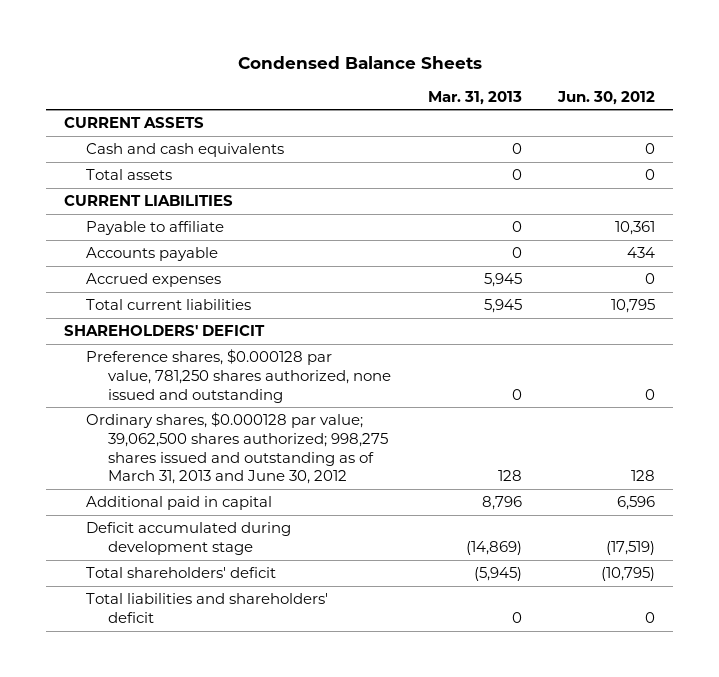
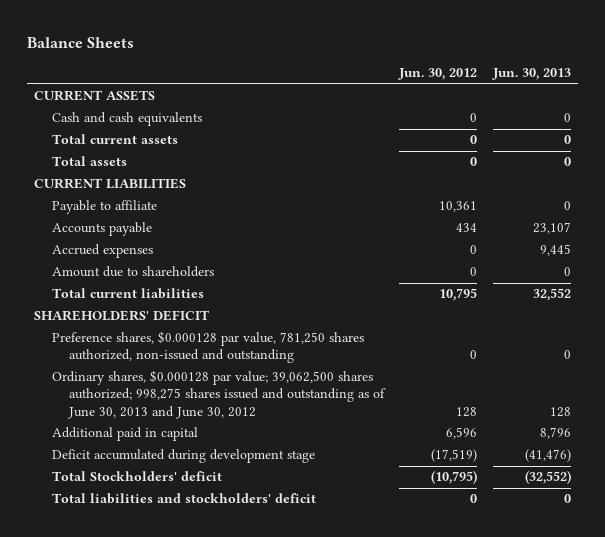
[237,55,482,69] Condensed Balance Sheets -> [26,36,134,48] Balance Sheets
[427,90,522,105] Mar. 31, 2013 -> none
none -> [491,68,571,81] Jun. 30, 2013
none -> [51,134,178,145] Total current assets
none -> [51,266,214,278] Amount due to shareholders
[86,349,392,403] Preference shares, $0.000128 par value, 781,250 shares authorized, none issued and outstanding -> [51,331,364,364] Preference shares, $0.000128 par value, 781,250 shares authorized, non-issued and outstanding
[86,412,389,485] Ordinary shares, $0.000128 par value; 39,062,500 shares authorized; 998,275 shares issued and outstanding as of March 31, 2013 and June 30, 2012 -> [51,370,386,419] Ordinary shares, $0.000128 par value; 39,062,500 shares authorized; 998,275 shares issued and outstanding as of June 30, 2013 and June 30, 2012
[86,567,277,579] Total shareholders' deficit -> [51,471,222,482] Total Stockholders' deficit
[86,593,329,623] Total liabilities and shareholders' deficit -> [51,493,316,505] Total liabilities and stockholders' deficit

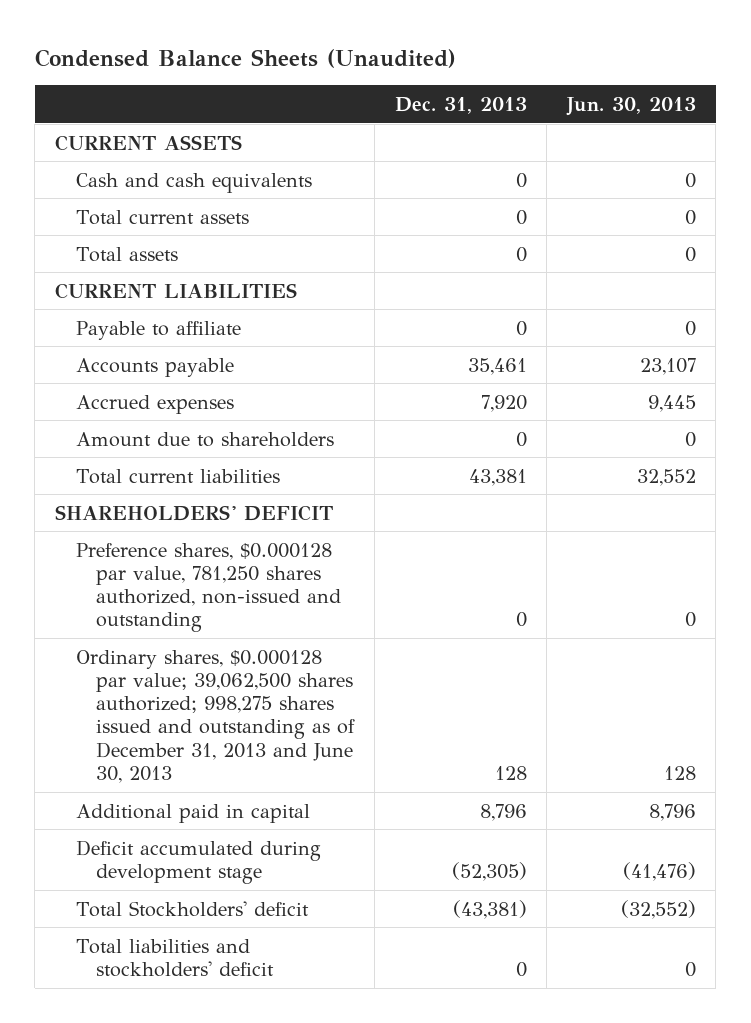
[26,36,134,48] Balance Sheets -> [34,48,456,68] Condensed Balance Sheets (Unaudited)
[398,68,478,81] Jun. 30, 2012 -> none
none -> [394,96,527,114] Dec. 31, 2013
[51,370,386,419] Ordinary shares, $0.000128 par value; 39,062,500 shares authorized; 998,275 shares issued and outstanding as of June 30, 2013 and June 30, 2012 -> [75,649,356,784] Ordinary shares, $0.000128 par value; 39,062,500 shares authorized; 998,275 shares issued and outstanding as of December 31, 2013 and June 30, 2013

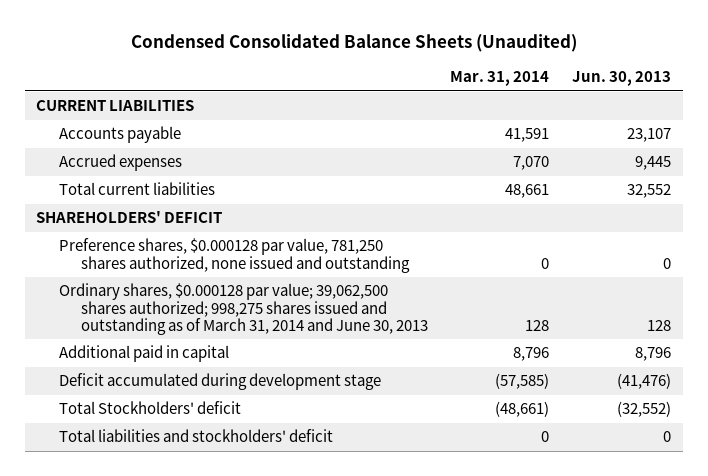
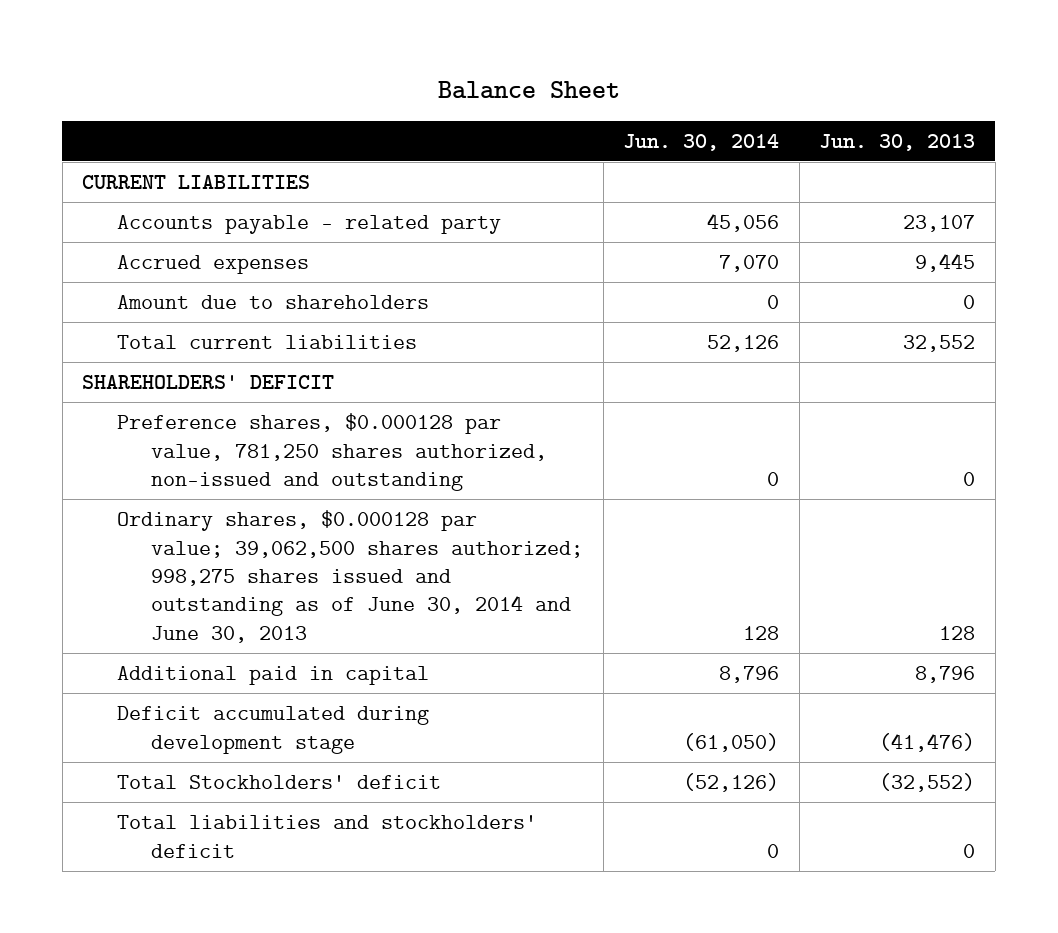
[130,34,577,53] Condensed Consolidated Balance Sheets (Unaudited) -> [437,80,620,99] Balance Sheet
[450,71,550,87] Mar. 31, 2014 -> none
none -> [623,133,780,151] Jun. 30, 2014
[58,126,181,144] Accounts payable -> [116,215,501,235] Accounts payable - related party
none -> [116,295,429,310] Amount due to shareholders
[58,238,410,273] Preference shares, $0.000128 par value, 781,250 shares authorized, none issued and outstanding -> [116,413,547,491] Preference shares, $0.000128 par value, 781,250 shares authorized, non-issued and outstanding
[58,283,428,335] Ordinary shares, $0.000128 par value; 39,062,500 shares authorized; 998,275 shares issued and outstanding as of March 31, 2014 and June 30, 2013 -> [116,510,583,643] Ordinary shares, $0.000128 par value; 39,062,500 shares authorized; 998,275 shares issued and outstanding as of June 30, 2014 and June 30, 2013

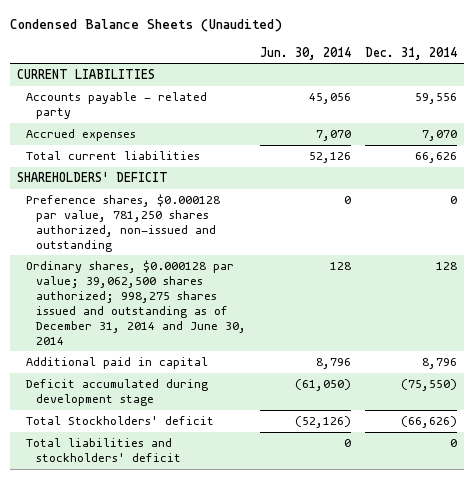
[437,80,620,99] Balance Sheet -> [9,19,282,33] Condensed Balance Sheets (Unaudited)
[819,133,976,151] Jun. 30, 2013 -> none
none -> [364,46,457,60] Dec. 31, 2014
[116,295,429,310] Amount due to shareholders -> none
[116,510,583,643] Ordinary shares, $0.000128 par value; 39,062,500 shares authorized; 998,275 shares issued and outstanding as of June 30, 2014 and June 30, 2013 -> [26,260,246,345] Ordinary shares, $0.000128 par value; 39,062,500 shares authorized; 998,275 shares issued and outstanding as of December 31, 2014 and June 30, 2014

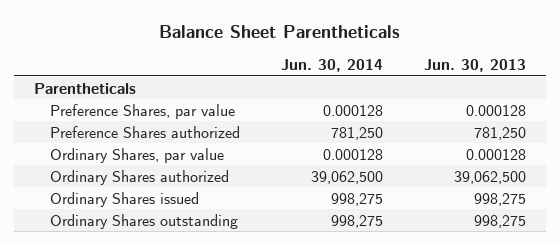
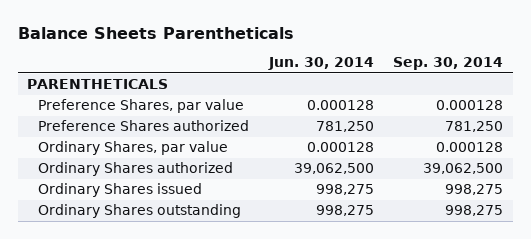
[158,24,400,38] Balance Sheet Parentheticals -> [17,26,294,39] Balance Sheets Parentheticals
[423,59,526,73] Jun. 30, 2013 -> none
none -> [393,57,504,71] Sep. 30, 2014
[33,82,136,94] Parentheticals -> [27,79,169,90] PARENTHETICALS

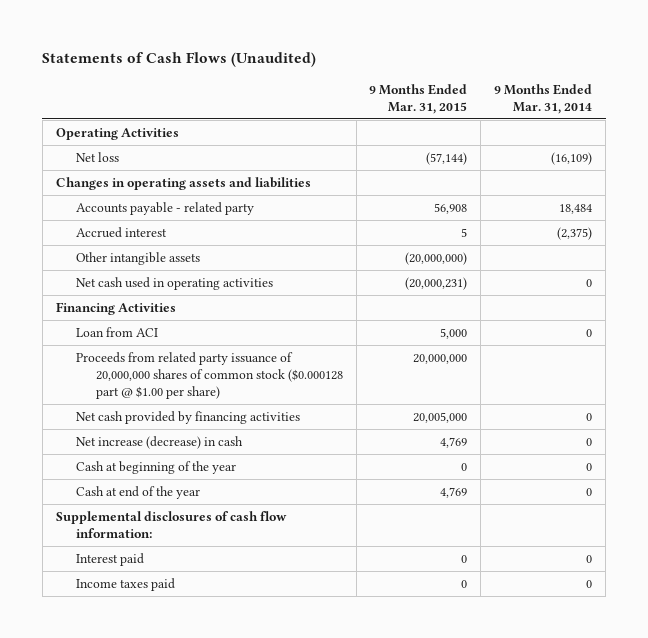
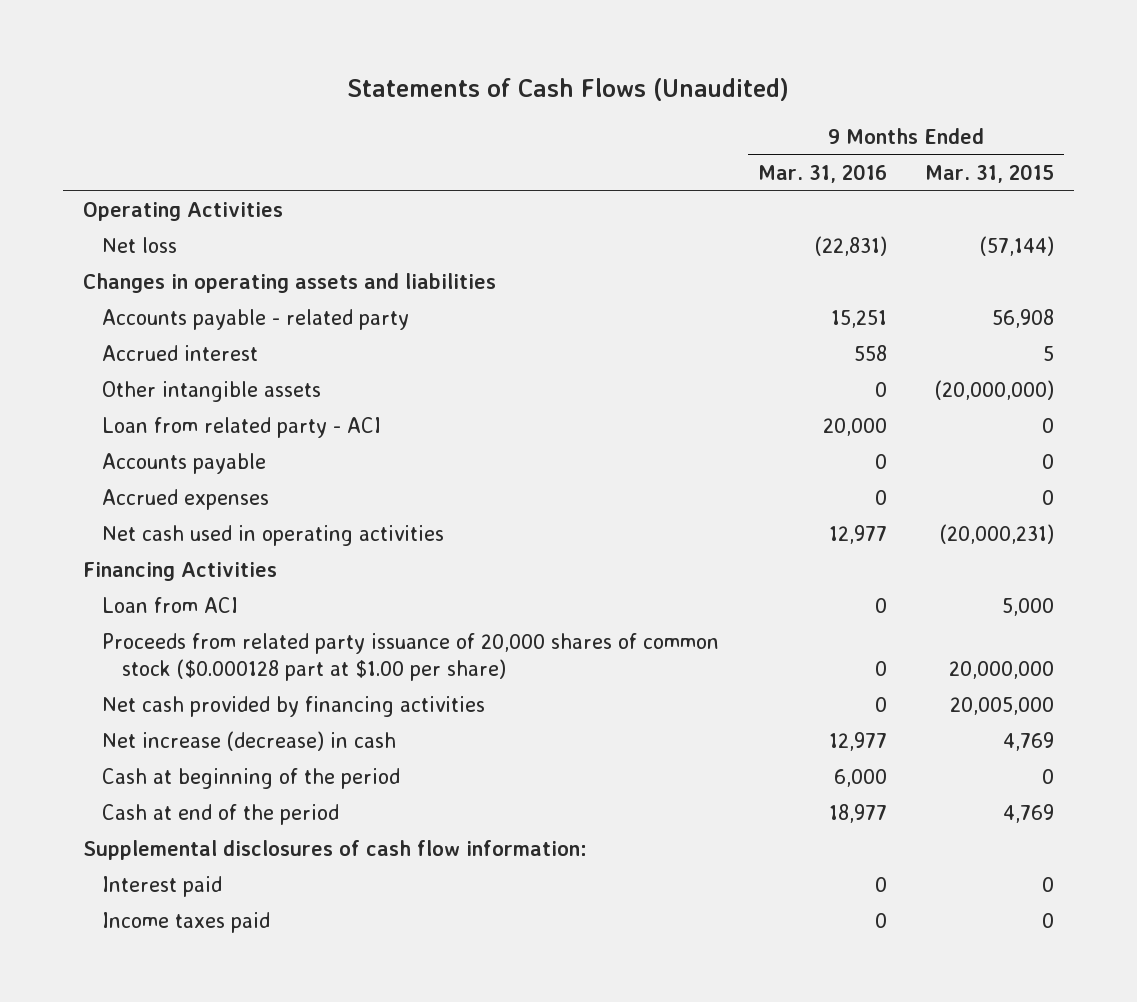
[494,83,593,114] 9 Months Ended Mar. 31, 2014 -> none
none -> [757,164,887,184] Mar. 31, 2016
none -> [102,417,382,439] Loan from related party - ACI
none -> [102,453,267,475] Accounts payable
none -> [102,489,270,511] Accrued expenses
[75,351,343,399] Proceeds from related party issuance of 20,000,000 shares of common stock ($0.000128 part @ $1.00 per share) -> [102,633,720,682] Proceeds from related party issuance of 20,000 shares of common stock ($0.000128 part at $1.00 per share)
[75,460,236,474] Cash at beginning of the year -> [102,768,401,790] Cash at beginning of the period
[75,485,200,499] Cash at end of the year -> [102,804,340,826] Cash at end of the period

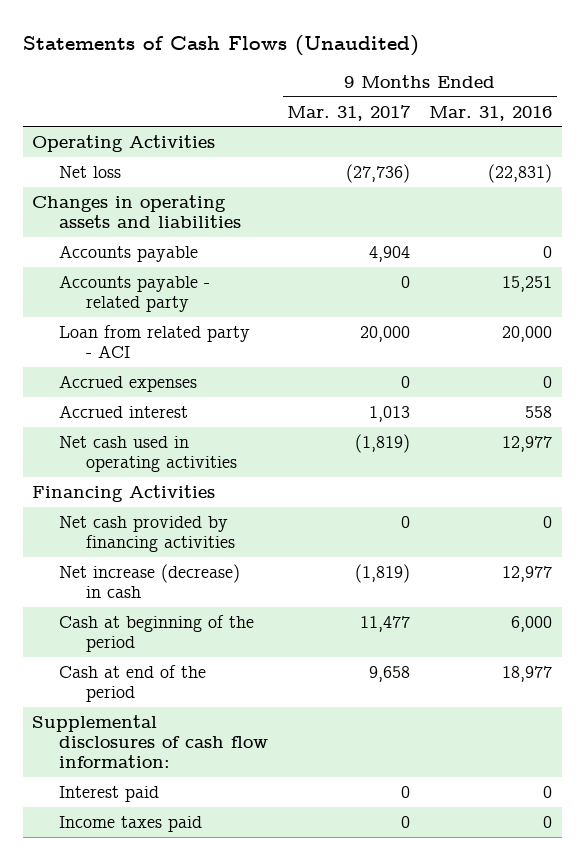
[925,164,1055,184] Mar. 31, 2015 -> none
none -> [287,104,412,121] Mar. 31, 2017
[102,453,267,475] Accounts payable -> [59,244,199,262] Accounts payable
[102,381,322,403] Other intangible assets -> none
[102,345,259,362] Accrued interest -> [59,404,189,418] Accrued interest
[102,597,239,614] Loan from ACI -> none
[102,633,720,682] Proceeds from related party issuance of 20,000 shares of common stock ($0.000128 part at $1.00 per share) -> none

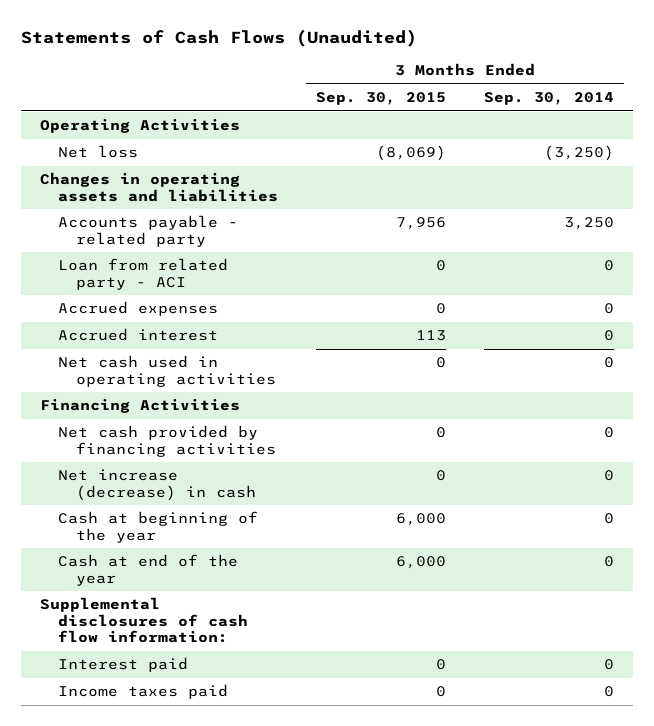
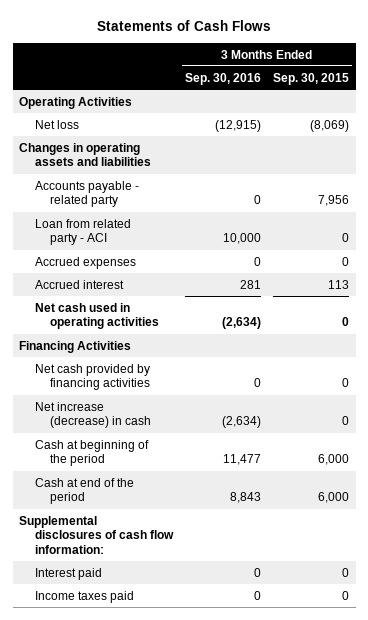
[21,28,418,47] Statements of Cash Flows (Unaudited) -> [97,20,272,32] Statements of Cash Flows
[484,92,615,106] Sep. 30, 2014 -> none
none -> [185,72,262,85] Sep. 30, 2016
[57,511,258,543] Cash at beginning of the year -> [34,439,149,467] Cash at beginning of the period
[57,554,238,586] Cash at end of the year -> [34,477,134,505] Cash at end of the period

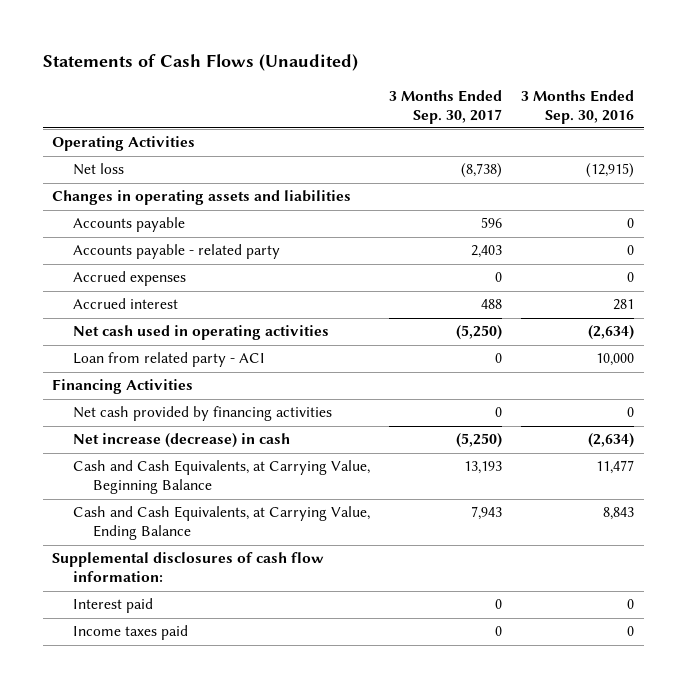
[97,20,272,32] Statements of Cash Flows -> [42,53,358,71] Statements of Cash Flows (Unaudited)
[273,72,350,85] Sep. 30, 2015 -> none
none -> [389,89,503,124] 3 Months Ended Sep. 30, 2017
none -> [72,217,185,233] Accounts payable
[34,218,131,246] Loan from related party - ACI -> [72,352,265,368] Loan from related party - ACI
[34,439,149,467] Cash at beginning of the period -> [72,460,370,495] Cash and Cash Equivalents, at Carrying Value, Beginning Balance
[34,477,134,505] Cash at end of the period -> [72,506,370,541] Cash and Cash Equivalents, at Carrying Value, Ending Balance

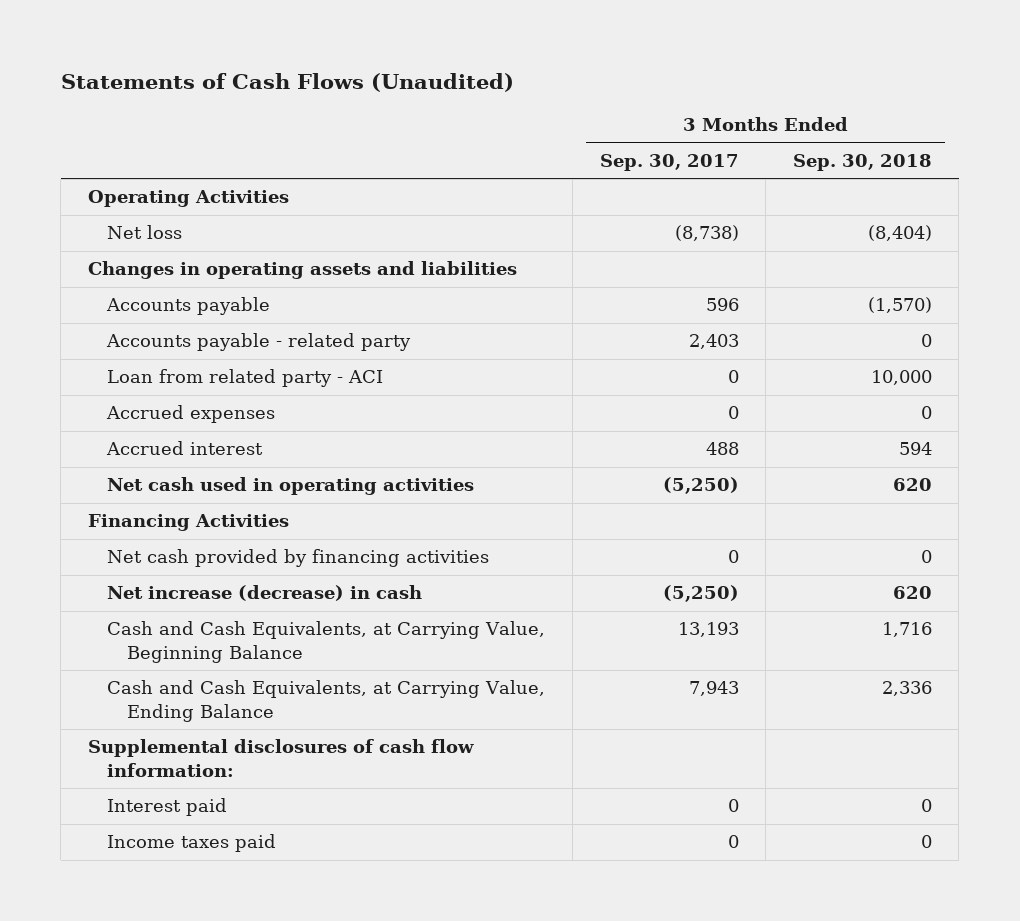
[521,89,635,124] 3 Months Ended Sep. 30, 2016 -> none
none -> [792,154,932,172] Sep. 30, 2018
[72,352,265,368] Loan from related party - ACI -> [107,369,384,388] Loan from related party - ACI

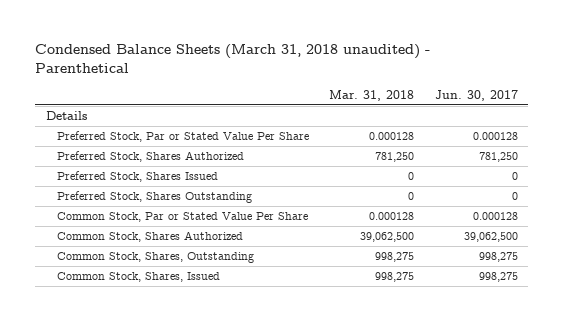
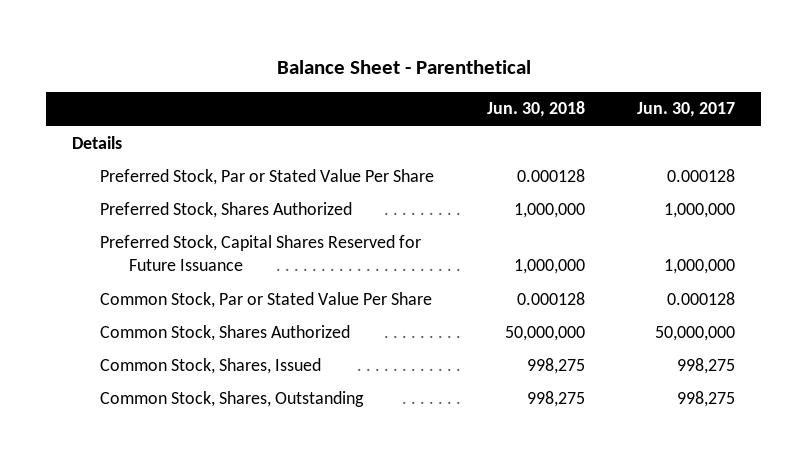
[35,44,431,73] Condensed Balance Sheets (March 31, 2018 unaudited) - Parenthetical -> [276,59,531,74] Balance Sheet - Parenthetical
[329,90,415,102] Mar. 31, 2018 -> none
none -> [486,101,585,118] Jun. 30, 2018
[56,171,218,183] Preferred Stock, Shares Issued -> none
[56,191,252,204] Preferred Stock, Shares Outstanding -> none
[478,152,518,163] 781,250 -> [664,202,736,218] 1,000,000
none -> [100,234,422,271] Preferred Stock, Capital Shares Reserved for Future Issuance
[463,232,518,243] 39,062,500 -> [655,325,736,341] 50,000,000
[56,252,254,264] Common Stock, Shares, Outstanding -> [100,390,365,407] Common Stock, Shares, Outstanding

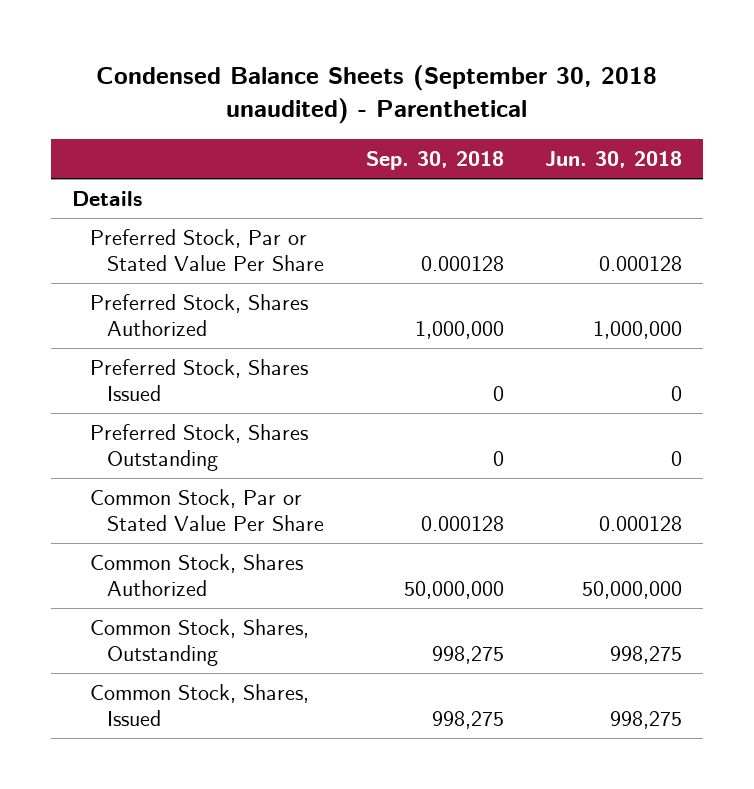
[276,59,531,74] Balance Sheet - Parenthetical -> [96,65,658,125] Condensed Balance Sheets (September 30, 2018 unaudited) - Parenthetical
[637,102,736,118] Jun. 30, 2017 -> none
none -> [365,150,504,170] Sep. 30, 2018
[100,234,422,271] Preferred Stock, Capital Shares Reserved for Future Issuance -> none
none -> [89,359,308,401] Preferred Stock, Shares Issued
none -> [89,424,308,471] Preferred Stock, Shares Outstanding
[100,357,322,374] Common Stock, Shares, Issued -> [89,684,309,726] Common Stock, Shares, Issued

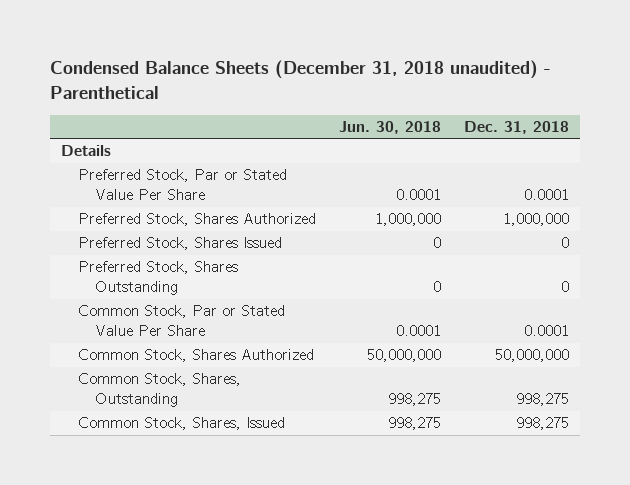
[96,65,658,125] Condensed Balance Sheets (September 30, 2018 unaudited) - Parenthetical -> [49,60,551,99] Condensed Balance Sheets (December 31, 2018 unaudited) - Parenthetical
[365,150,504,170] Sep. 30, 2018 -> none
none -> [464,120,570,134] Dec. 31, 2018
[599,255,683,271] 0.000128 -> [396,189,442,201] 0.0001
[599,515,683,531] 0.000128 -> [396,325,442,337] 0.0001

